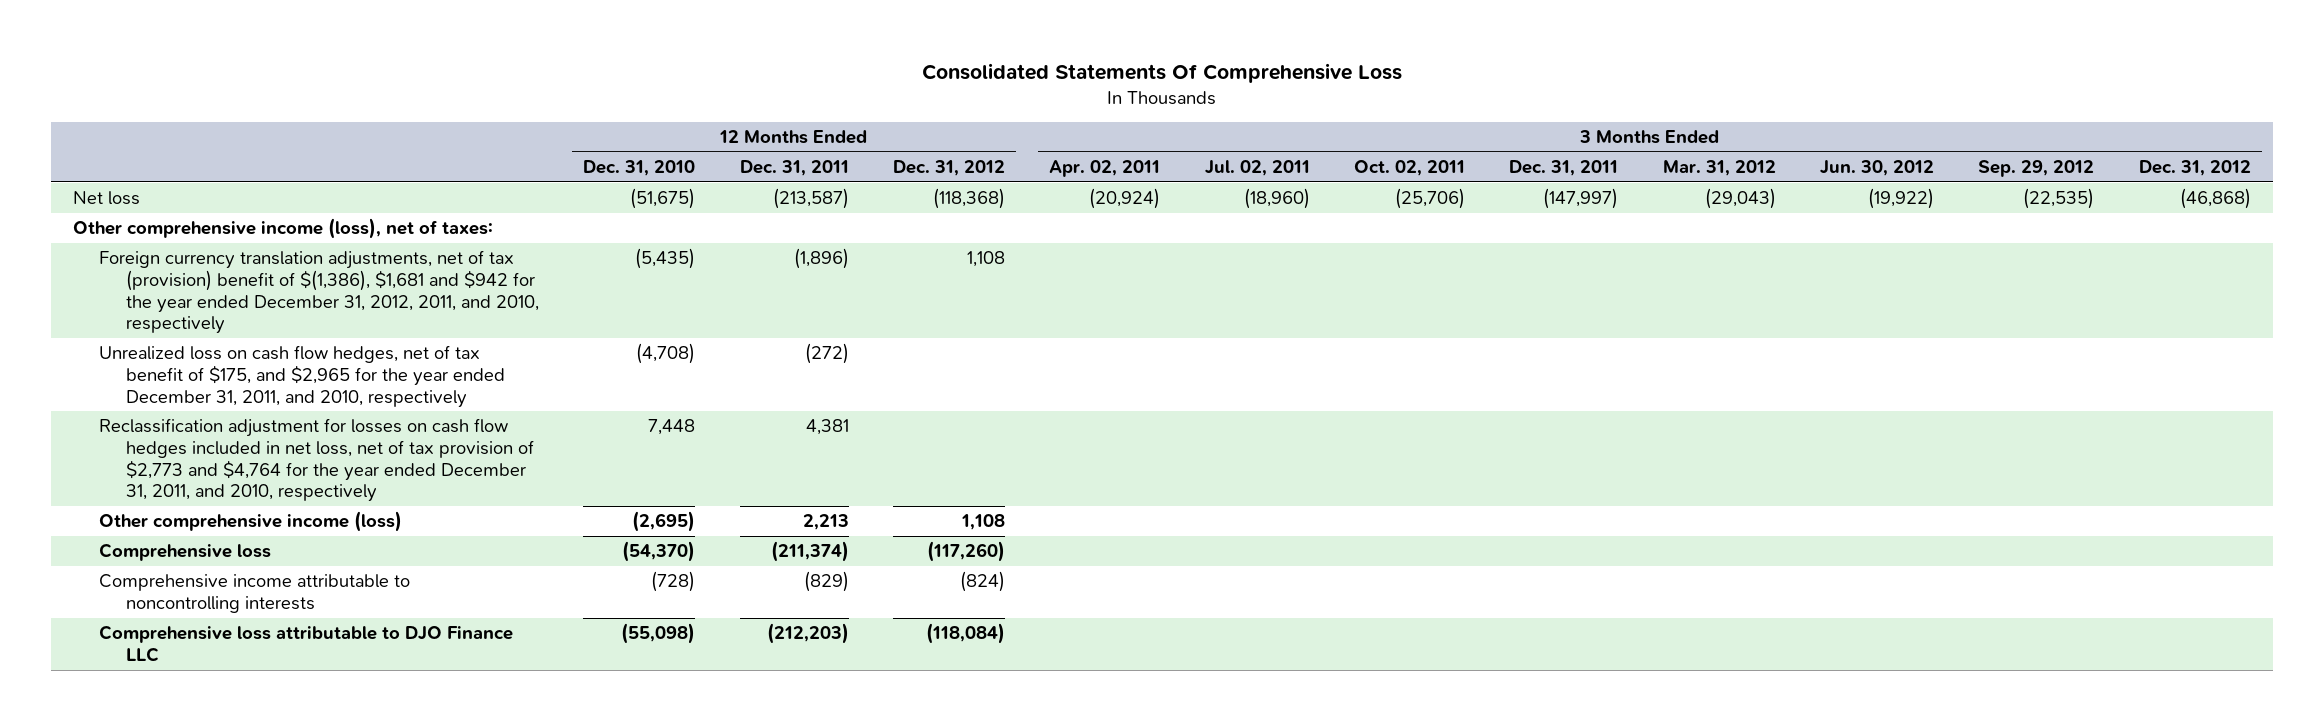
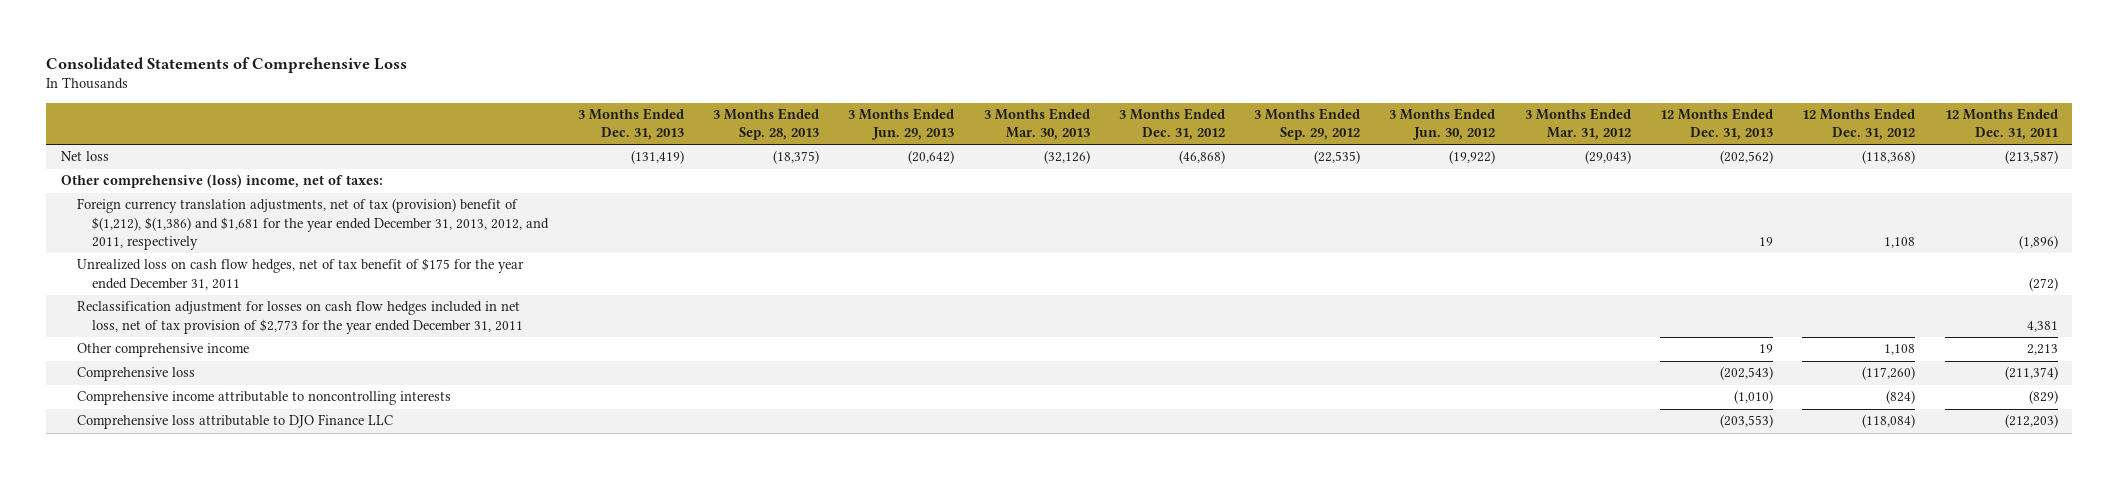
[921,63,1402,84] Consolidated Statements Of Comprehensive Loss -> [46,56,408,73] Consolidated Statements of Comprehensive Loss
[583,160,696,177] Dec. 31, 2010 -> none
[1049,160,1161,178] Apr. 02, 2011 -> none
[1204,160,1310,177] Jul. 02, 2011 -> none
[1354,160,1466,177] Oct. 02, 2011 -> none
[1509,160,1619,177] Dec. 31, 2011 -> none
none -> [577,108,684,141] 3 Months Ended Dec. 31, 2013
none -> [712,108,819,141] 3 Months Ended Sep. 28, 2013
none -> [848,108,955,141] 3 Months Ended Jun. 29, 2013
none -> [983,108,1090,141] 3 Months Ended Mar. 30, 2013
none -> [1660,108,1774,141] 12 Months Ended Dec. 31, 2013
[72,218,493,240] Other comprehensive income (loss), net of taxes: -> [61,174,384,189] Other comprehensive (loss) income, net of taxes:
[99,250,540,335] Foreign currency translation adjustments, net of tax (provision) benefit of $(1,386), $1,681 and $942 for the year ended December 31, 2012, 2011, and 2010, respectively -> [76,198,550,250] Foreign currency translation adjustments, net of tax (provision) benefit of $(1,212), $(1,386) and $1,681 for the year ended December 31, 2013, 2012, and 2011, respectively
[99,345,506,408] Unrealized loss on cash flow hedges, net of tax benefit of $175, and $2,965 for the year ended December 31, 2011, and 2010, respectively -> [76,258,524,290] Unrealized loss on cash flow hedges, net of tax benefit of $175 for the year ended December 31, 2011
[99,418,535,503] Reclassification adjustment for losses on cash flow hedges included in net loss, net of tax provision of $2,773 and $4,764 for the year ended December 31, 2011, and 2010, respectively -> [76,301,524,334] Reclassification adjustment for losses on cash flow hedges included in net loss, net of tax provision of $2,773 for the year ended December 31, 2011
[99,511,403,533] Other comprehensive income (loss) -> [76,343,249,358] Other comprehensive income

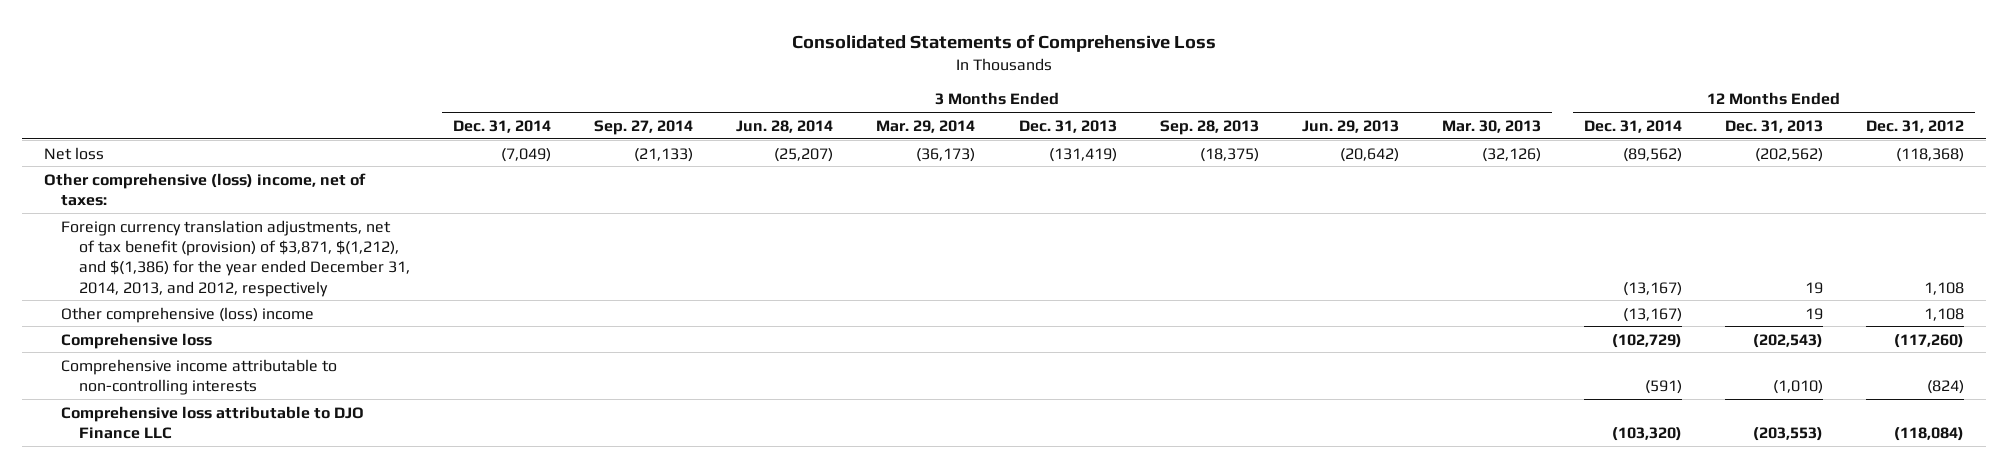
[1118,108,1225,141] 3 Months Ended Dec. 31, 2012 -> none
[1254,108,1361,141] 3 Months Ended Sep. 29, 2012 -> none
[1389,108,1496,141] 3 Months Ended Jun. 30, 2012 -> none
[1524,108,1631,141] 3 Months Ended Mar. 31, 2012 -> none
[1944,108,2058,141] 12 Months Ended Dec. 31, 2011 -> none
none -> [452,119,551,133] Dec. 31, 2014
none -> [594,119,694,135] Sep. 27, 2014
none -> [736,119,834,133] Jun. 28, 2014
none -> [876,119,976,133] Mar. 29, 2014
none -> [1584,119,1683,133] Dec. 31, 2014
[76,258,524,290] Unrealized loss on cash flow hedges, net of tax benefit of $175 for the year ended December 31, 2011 -> none
[76,301,524,334] Reclassification adjustment for losses on cash flow hedges included in net loss, net of tax provision of $2,773 for the year ended December 31, 2011 -> none
[76,198,550,250] Foreign currency translation adjustments, net of tax (provision) benefit of $(1,212), $(1,386) and $1,681 for the year ended December 31, 2013, 2012, and 2011, respectively -> [61,219,410,297] Foreign currency translation adjustments, net of tax benefit (provision) of $3,871, $(1,212), and $(1,386) for the year ended December 31, 2014, 2013, and 2012, respectively
[76,343,249,358] Other comprehensive income -> [61,306,315,323] Other comprehensive (loss) income
[76,391,451,406] Comprehensive income attributable to noncontrolling interests -> [61,358,338,395] Comprehensive income attributable to non-controlling interests

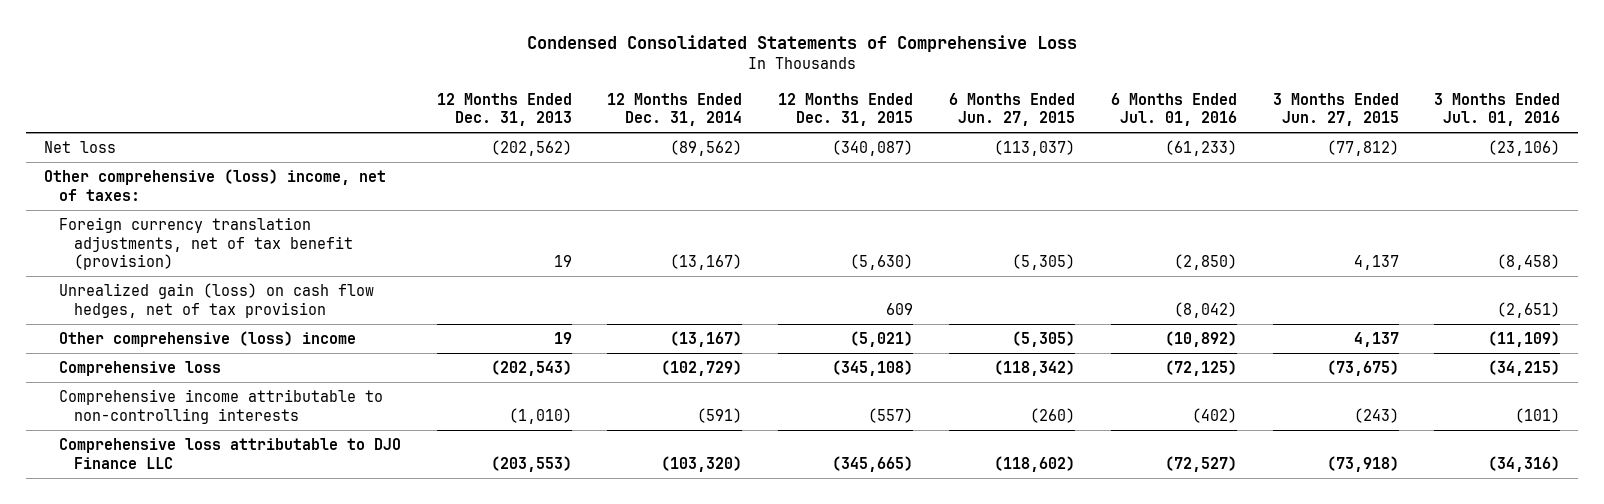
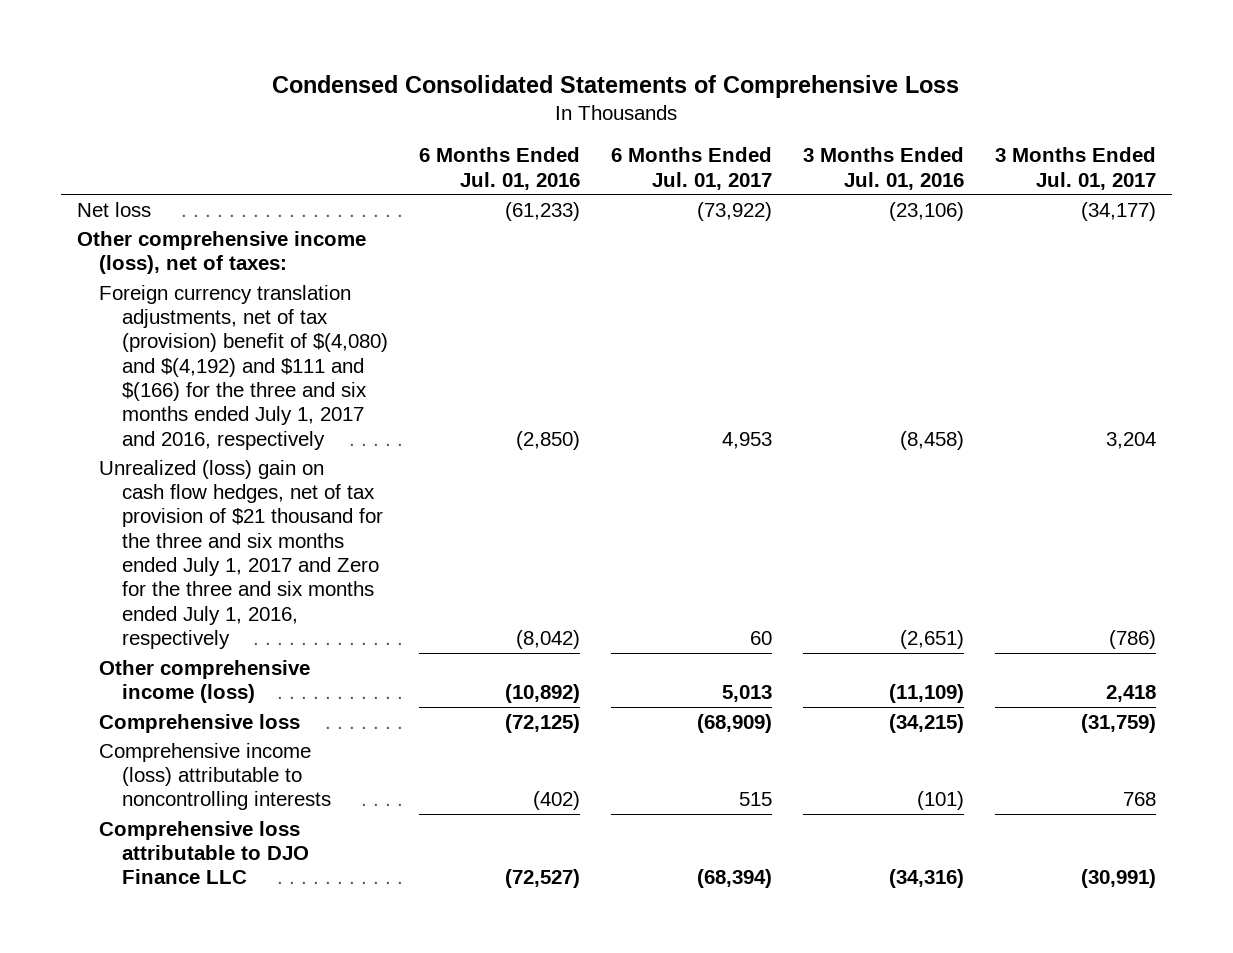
[436,92,572,127] 12 Months Ended Dec. 31, 2013 -> none
[607,92,743,127] 12 Months Ended Dec. 31, 2014 -> none
[778,92,914,127] 12 Months Ended Dec. 31, 2015 -> none
[949,92,1076,127] 6 Months Ended Jun. 27, 2015 -> none
[1272,92,1399,127] 3 Months Ended Jun. 27, 2015 -> none
none -> [610,147,772,190] 6 Months Ended Jul. 01, 2017
none -> [995,147,1157,190] 3 Months Ended Jul. 01, 2017
[43,169,386,201] Other comprehensive (loss) income, net of taxes: -> [76,230,366,275] Other comprehensive income (loss), net of taxes:
[58,217,353,271] Foreign currency translation adjustments, net of tax benefit (provision) -> [99,284,388,450] Foreign currency translation adjustments, net of tax (provision) benefit of $(4,080) and $(4,192) and $111 and $(166) for the three and six months ended July 1, 2017 and 2016, respectively
[58,283,374,318] Unrealized gain (loss) on cash flow hedges, net of tax provision -> [99,459,383,649] Unrealized (loss) gain on cash flow hedges, net of tax provision of $21 thousand for the three and six months ended July 1, 2017 and Zero for the three and six months ended July 1, 2016, respectively
[58,331,356,348] Other comprehensive (loss) income -> [99,659,311,704] Other comprehensive income (loss)
[58,389,383,424] Comprehensive income attributable to non-controlling interests -> [99,742,331,811] Comprehensive income (loss) attributable to noncontrolling interests

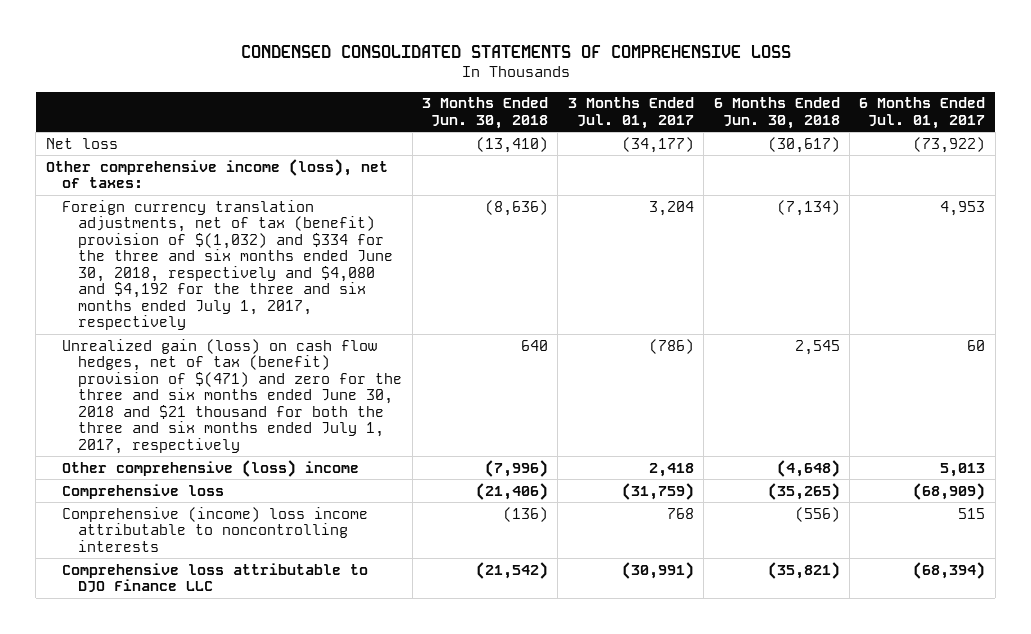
[272,74,960,98] Condensed Consolidated Statements of Comprehensive Loss -> [240,45,791,59] CONDENSED CONSOLIDATED STATEMENTS OF COMPREHENSIVE LOSS
[418,147,580,190] 6 Months Ended Jul. 01, 2016 -> none
[803,147,965,190] 3 Months Ended Jul. 01, 2016 -> none
none -> [422,97,549,129] 3 Months Ended Jun. 30, 2018
none -> [713,97,840,129] 6 Months Ended Jun. 30, 2018
[99,284,388,450] Foreign currency translation adjustments, net of tax (provision) benefit of $(4,080) and $(4,192) and $111 and $(166) for the three and six months ended July 1, 2017 and 2016, respectively -> [61,199,394,331] Foreign currency translation adjustments, net of tax (benefit) provision of $(1,032) and $334 for the three and six months ended June 30, 2018, respectively and $4,080 and $4,192 for the three and six months ended July 1, 2017, respectively
[99,459,383,649] Unrealized (loss) gain on cash flow hedges, net of tax provision of $21 thousand for the three and six months ended July 1, 2017 and Zero for the three and six months ended July 1, 2016, respectively -> [61,338,403,454] Unrealized gain (loss) on cash flow hedges, net of tax (benefit) provision of $(471) and zero for the three and six months ended June 30, 2018 and $21 thousand for both the three and six months ended July 1, 2017, respectively
[99,659,311,704] Other comprehensive income (loss) -> [61,459,359,477] Other comprehensive (loss) income
[99,742,331,811] Comprehensive income (loss) attributable to noncontrolling interests -> [61,506,368,552] Comprehensive (income) loss income attributable to noncontrolling interests

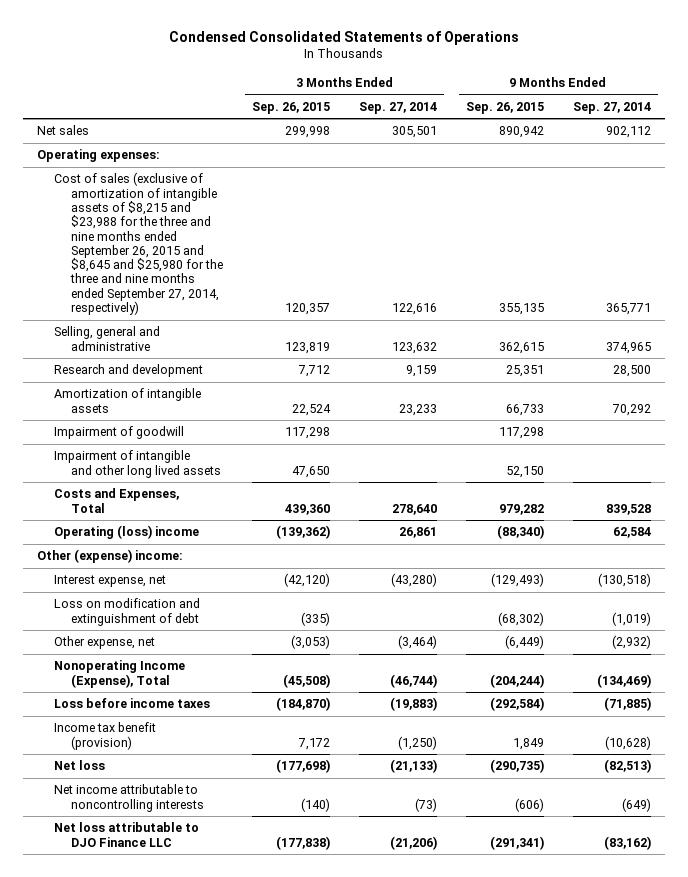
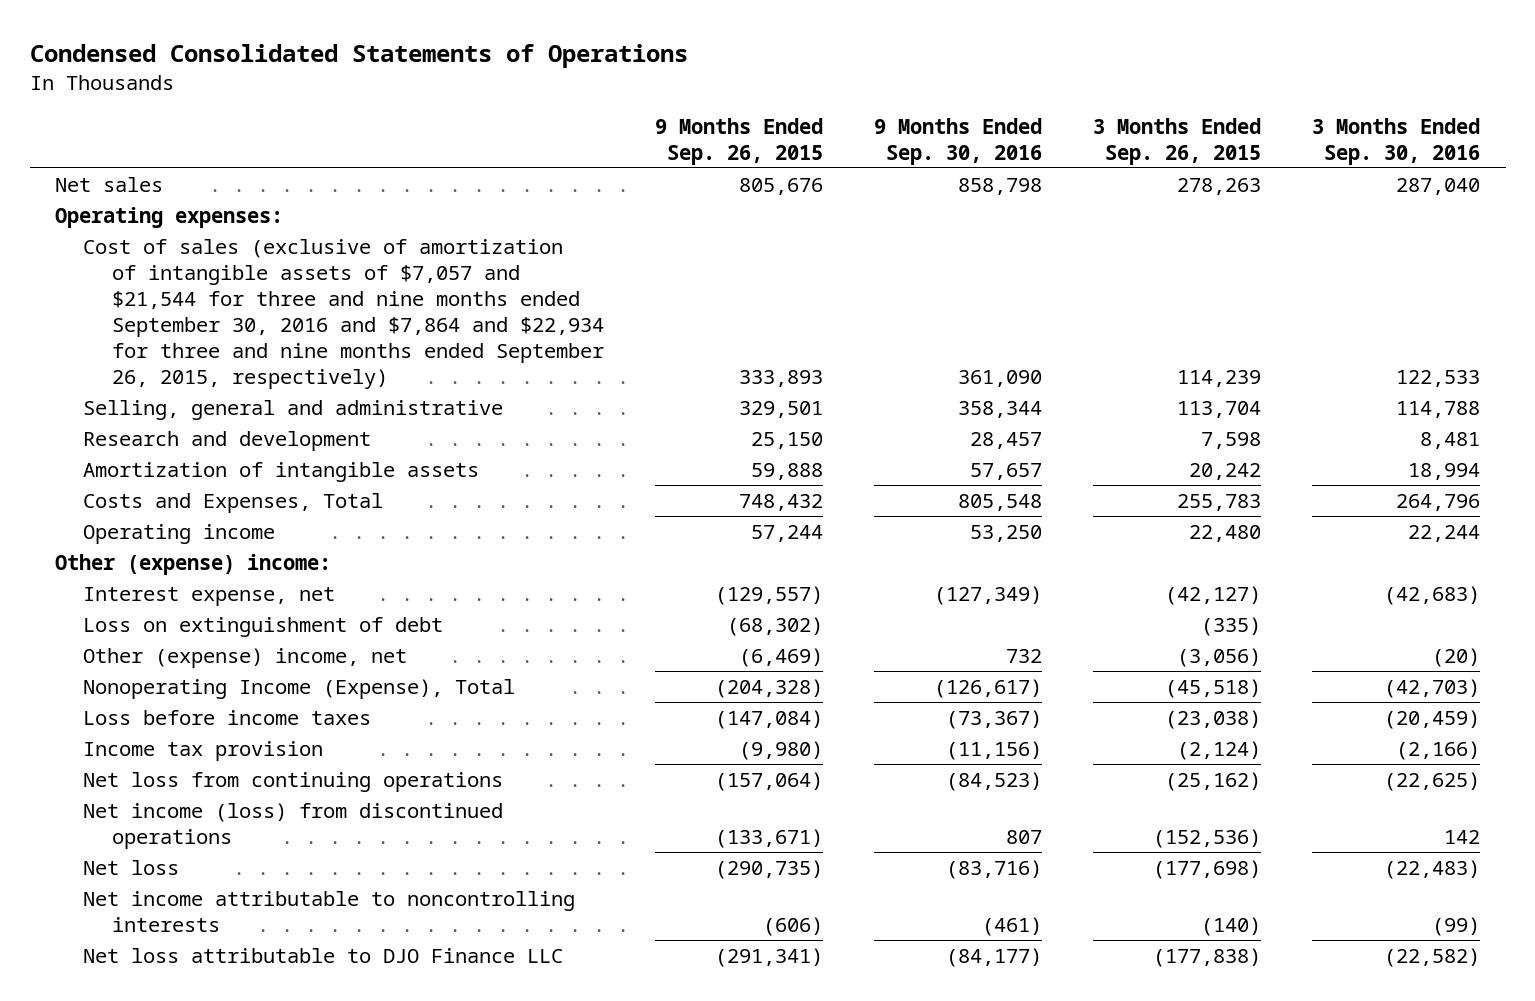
[358,101,437,114] Sep. 27, 2014 -> none
[572,101,651,114] Sep. 27, 2014 -> none
none -> [873,117,1042,165] 9 Months Ended Sep. 30, 2016
none -> [1312,117,1481,165] 3 Months Ended Sep. 30, 2016
[285,126,331,139] 299,998 -> [1176,177,1261,195] 278,263
[498,126,544,139] 890,942 -> [738,177,823,195] 805,676
[54,426,185,440] Impairment of goodwill -> none
[54,450,222,478] Impairment of intangible and other long lived assets -> none
[54,172,224,316] Cost of sales (exclusive of amortization of intangible assets of $8,215 and $23,988 for the three and nine months ended September 26, 2015 and $8,645 and $25,980 for the three and nine months ended September 27, 2014, respectively) -> [83,238,604,389] Cost of sales (exclusive of amortization of intangible assets of $7,057 and $21,544 for three and nine months ended September 30, 2016 and $7,864 and $22,934 for three and nine months ended September 26, 2015, respectively)
[285,303,331,316] 120,357 -> [1176,369,1261,387] 114,239
[498,303,544,316] 355,135 -> [738,369,823,387] 333,893
[285,341,331,354] 123,819 -> [1176,400,1261,418] 113,704
[498,341,544,354] 362,615 -> [738,400,823,418] 329,501
[298,365,331,378] 7,712 -> [1200,431,1261,449] 7,598
[505,365,544,378] 25,351 -> [750,431,823,449] 25,150
[292,403,332,416] 22,524 -> [1188,462,1261,480] 20,242
[505,403,544,416] 66,733 -> [750,462,823,480] 59,888
[285,503,331,515] 439,360 -> [1176,493,1261,511] 255,783
[498,503,544,515] 979,282 -> [738,493,823,511] 748,432
[54,525,200,540] Operating (loss) income -> [83,523,276,544] Operating income
[276,525,331,540] (139,362) -> [1188,524,1261,542] 22,480
[496,525,544,540] (88,340) -> [750,524,823,542] 57,244
[284,573,331,588] (42,120) -> [1164,585,1261,605] (42,127)
[490,573,544,588] (129,493) -> [714,585,823,605] (129,557)
[54,598,201,626] Loss on modification and extinguishment of debt -> [83,616,444,637] Loss on extinguishment of debt
[54,636,156,650] Other expense, net -> [83,647,408,668] Other (expense) income, net
[291,635,331,650] (3,053) -> [1176,647,1261,667] (3,056)
[504,635,544,650] (6,449) -> [738,647,823,667] (6,469)
[283,673,331,688] (45,508) -> [1164,678,1261,698] (45,518)
[489,673,544,688] (204,244) -> [714,678,823,698] (204,328)
[276,697,331,712] (184,870) -> [1164,709,1261,729] (23,038)
[489,697,544,712] (292,584) -> [714,709,823,729] (147,084)
[54,722,157,750] Income tax benefit (provision) -> [83,740,324,761] Income tax provision
[298,737,331,750] 7,172 -> [1176,740,1261,760] (2,124)
[512,737,544,750] 1,849 -> [738,740,823,760] (9,980)
none -> [83,771,504,792] Net loss from continuing operations
none -> [83,802,504,849] Net income (loss) from discontinued operations

